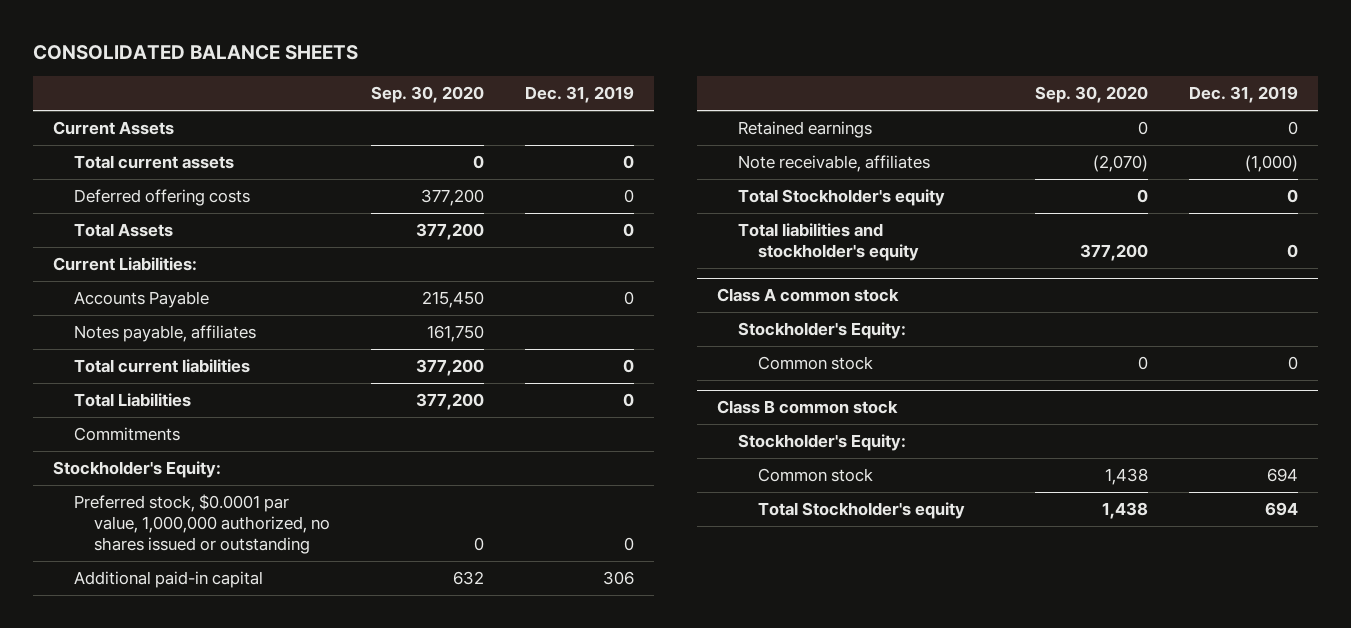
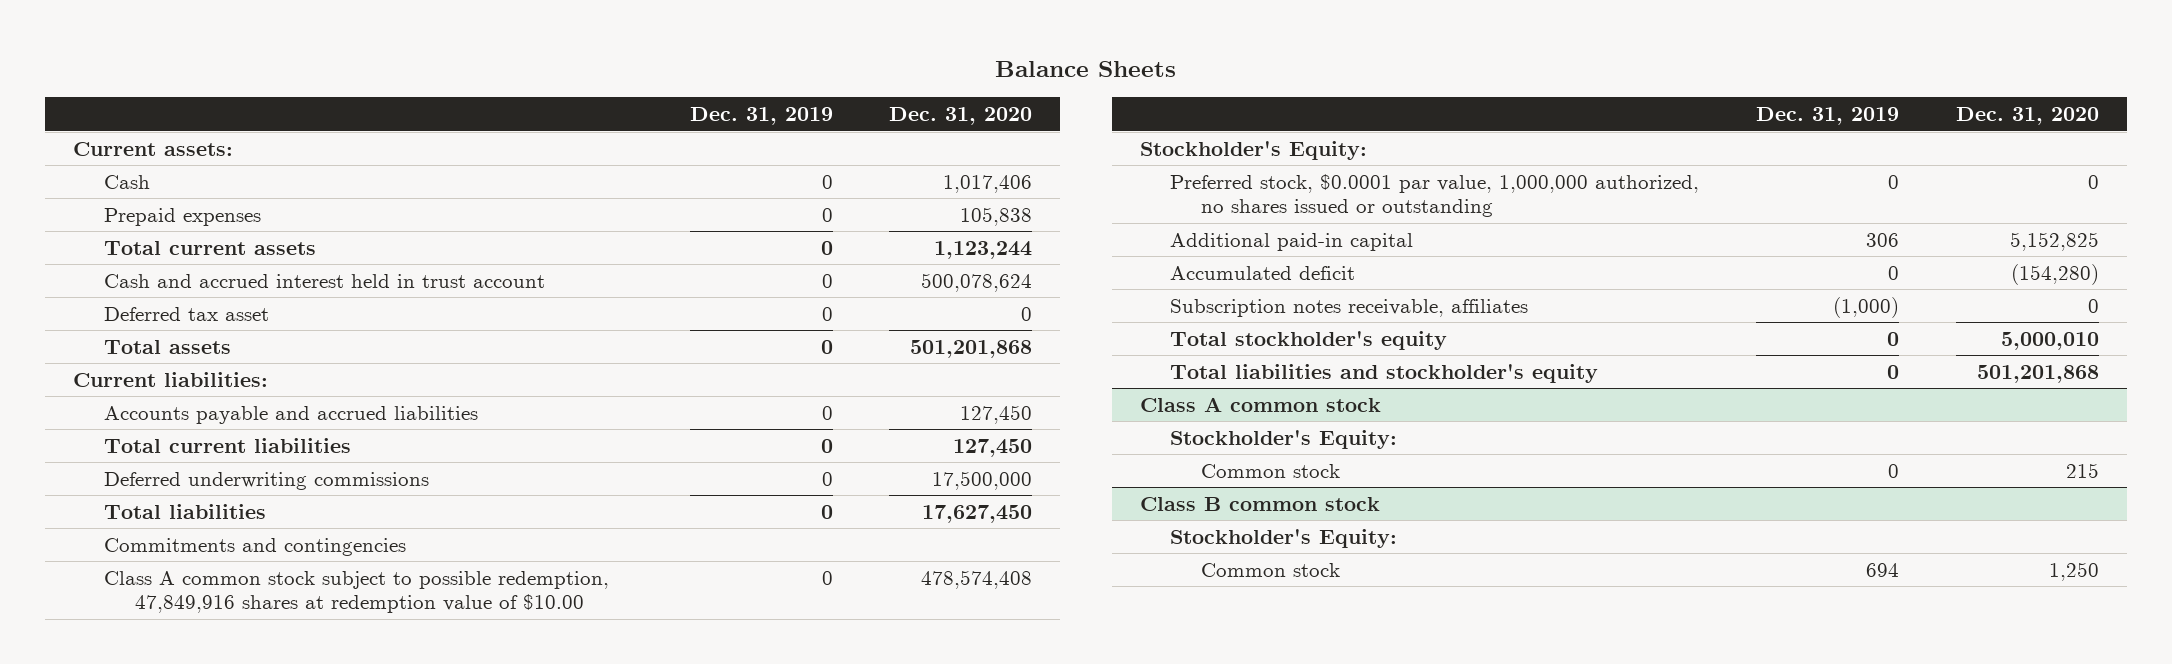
[32,45,358,61] CONSOLIDATED BALANCE SHEETS -> [994,60,1176,77] Balance Sheets
[370,86,484,104] Sep. 30, 2020 -> none
none -> [889,107,1033,126] Dec. 31, 2020
[53,120,175,135] Current Assets -> [73,141,234,156] Current assets:
none -> [103,174,150,189] Cash
none -> [103,207,261,226] Prepaid expenses
[73,188,250,206] Deferred offering costs -> none
[73,290,209,308] Accounts Payable -> none
[73,324,256,342] Notes payable, affiliates -> none
none -> [103,273,545,288] Cash and accrued interest held in trust account
none -> [103,306,269,321] Deferred tax asset
[73,222,173,237] Total Assets -> [103,339,231,354] Total assets
[53,256,198,271] Current Liabilities: -> [73,371,269,387] Current liabilities:
none -> [103,405,478,424] Accounts payable and accrued liabilities
none -> [103,471,429,490] Deferred underwriting commissions
[73,392,191,407] Total Liabilities -> [103,503,266,519] Total liabilities
[73,426,180,441] Commitments -> [103,537,406,556] Commitments and contingencies
none -> [103,570,609,614] Class A common stock subject to possible redemption, 47,849,916 shares at redemption value of $10.00
[737,120,872,138] Retained earnings -> [1170,265,1356,280] Accumulated deficit
[737,154,930,172] Note receivable, affiliates -> [1170,298,1529,317] Subscription notes receivable, affiliates
[737,188,945,206] Total Stockholder's equity -> [1170,330,1448,350] Total stockholder's equity
[758,501,966,519] Total Stockholder's equity -> none

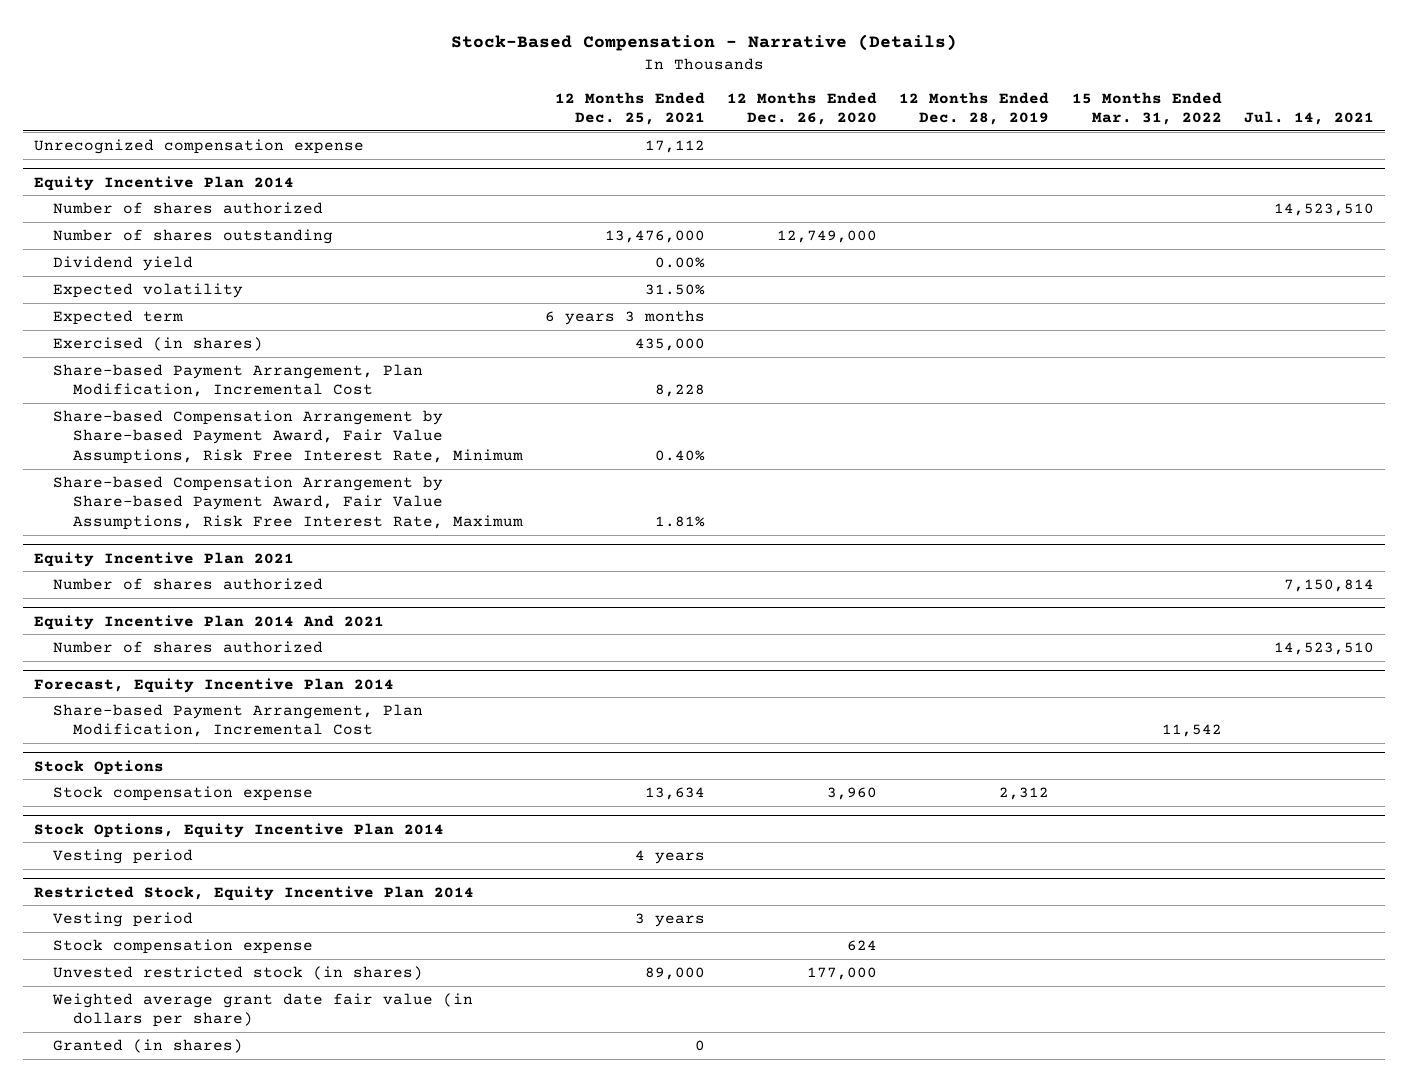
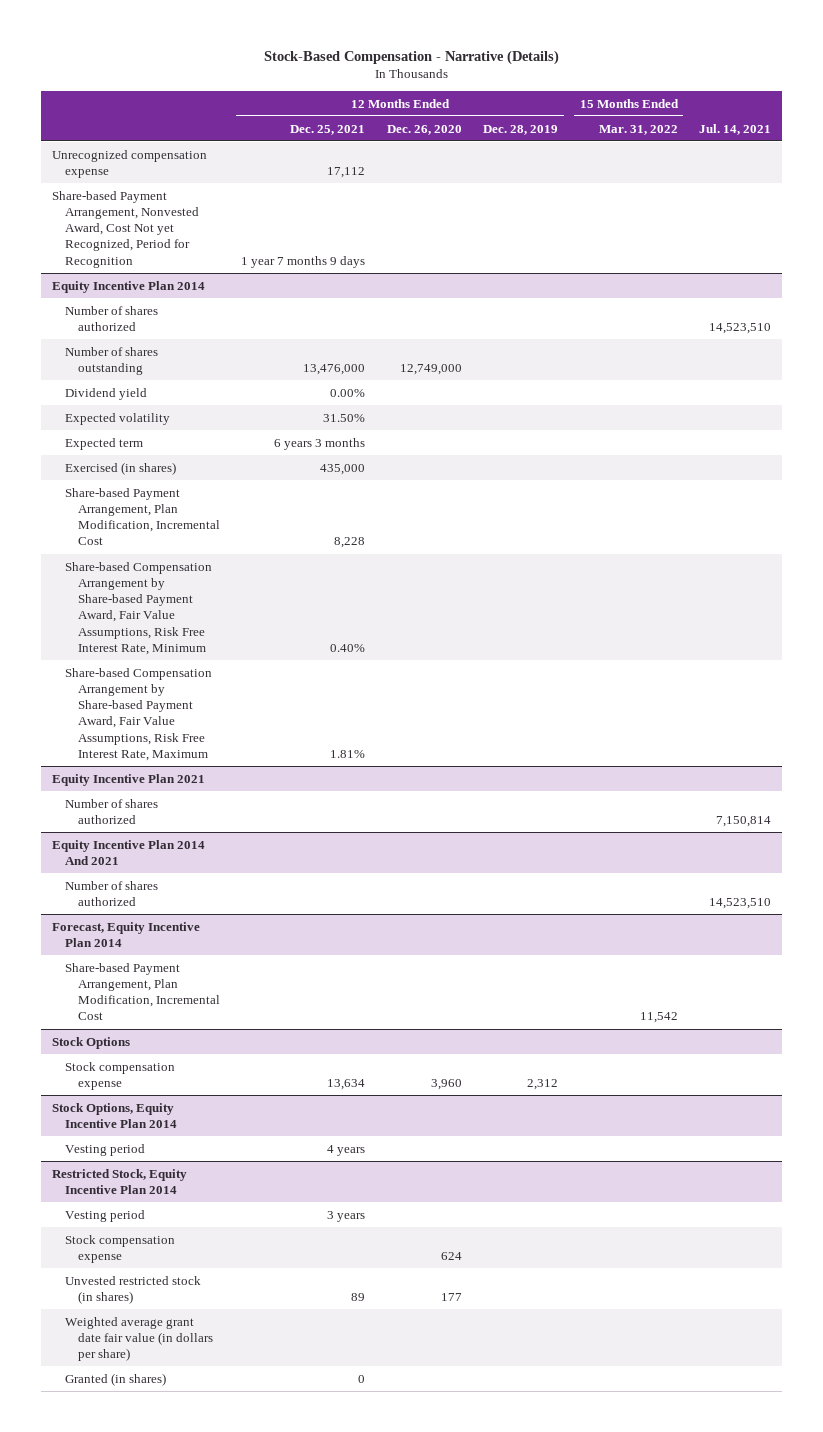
none -> [51,190,199,268] Share-based Payment Arrangement, Nonvested Award, Cost Not yet Recognized, Period for Recognition
[645,966,706,980] 89,000 -> [351,1292,366,1301] 89
[807,966,878,980] 177,000 -> [440,1292,462,1301] 177

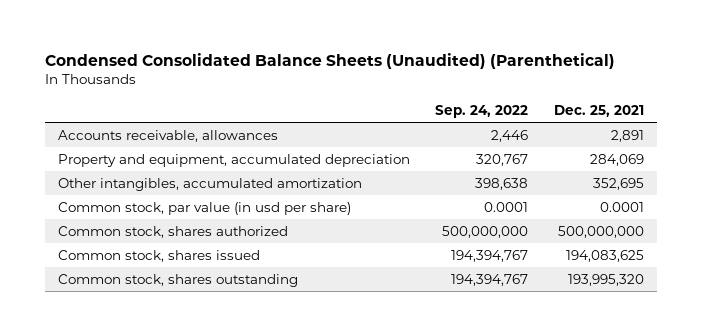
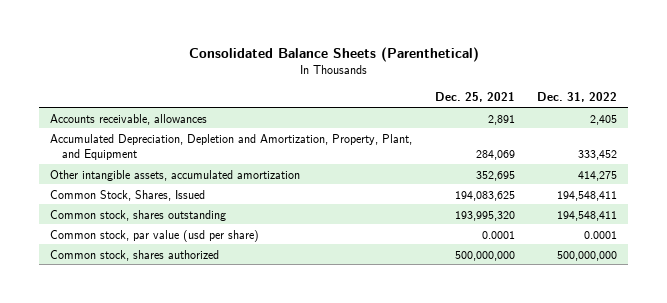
[44,52,615,69] Condensed Consolidated Balance Sheets (Unaudited) (Parenthetical) -> [188,46,479,62] Consolidated Balance Sheets (Parenthetical)
[435,104,529,118] Sep. 24, 2022 -> none
none -> [537,92,618,103] Dec. 31, 2022
[57,201,351,215] Common stock, par value (in usd per share) -> none
[57,153,410,167] Property and equipment, accumulated depreciation -> [50,133,413,161] Accumulated Depreciation, Depletion and Amortization, Property, Plant, and Equipment
[57,177,362,191] Other intangibles, accumulated amortization -> [50,169,301,181] Other intangible assets, accumulated amortization
[57,249,260,262] Common stock, shares issued -> [50,189,206,201] Common Stock, Shares, Issued
none -> [50,229,260,242] Common stock, par value (usd per share)
[57,225,288,238] Common stock, shares authorized -> [50,249,220,261] Common stock, shares authorized

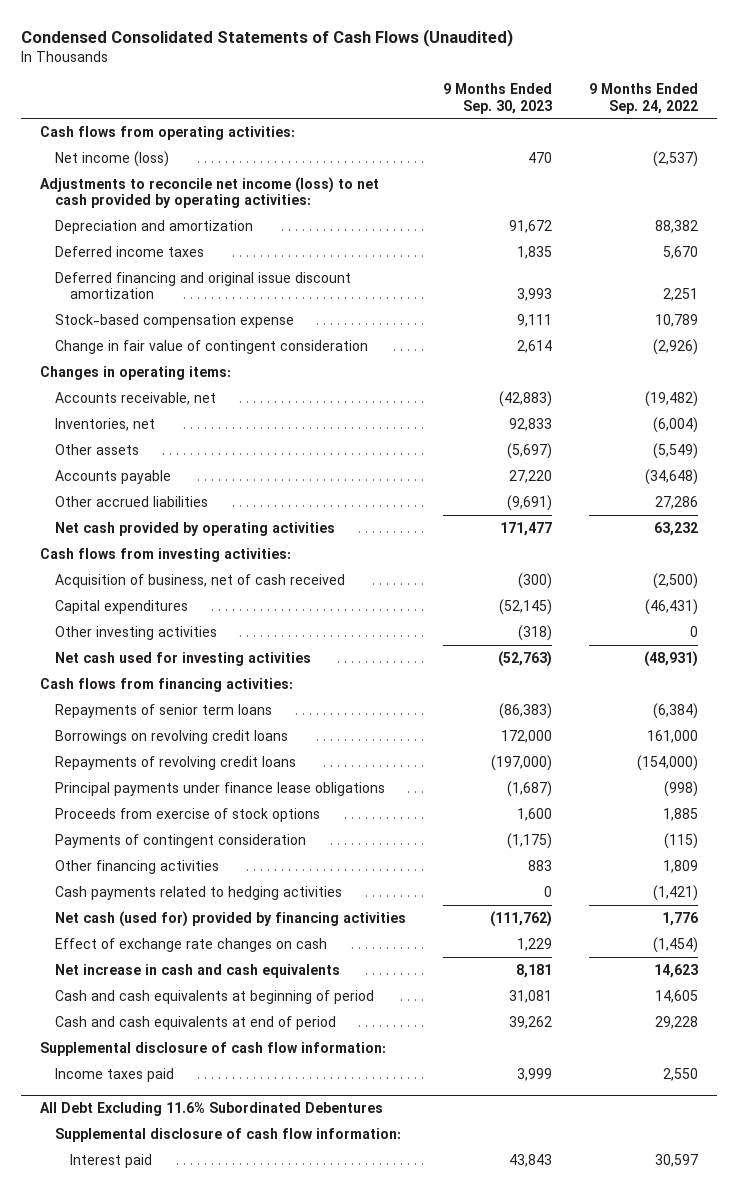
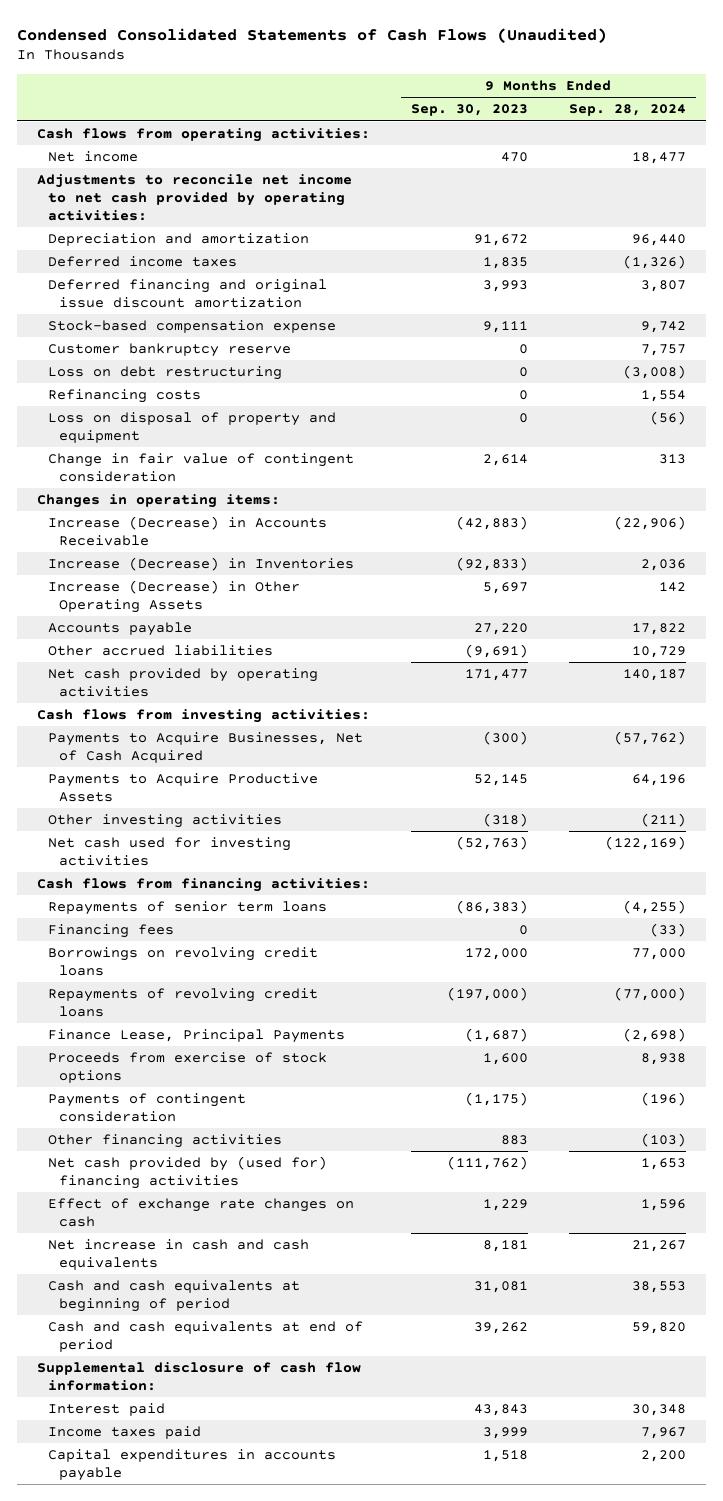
[589,83,699,114] 9 Months Ended Sep. 24, 2022 -> none
none -> [568,104,686,117] Sep. 28, 2024
[54,150,169,167] Net income (loss) -> [47,150,138,162] Net income
[39,176,379,209] Adjustments to reconcile net income (loss) to net cash provided by operating activities: -> [37,173,353,222] Adjustments to reconcile net income to net cash provided by operating activities:
none -> [47,342,291,357] Customer bankruptcy reserve
none -> [47,365,282,380] Loss on debt restructuring
none -> [47,388,201,403] Refinancing costs
none -> [47,411,336,444] Loss on disposal of property and equipment
[54,391,216,405] Accounts receivable, net -> [47,515,327,547] Increase (Decrease) in Accounts Receivable
[54,417,155,431] Inventories, net -> [47,556,354,571] Increase (Decrease) in Inventories
[508,417,552,431] 92,833 -> [455,556,528,571] (92,833)
[54,443,139,455] Other assets -> [47,579,300,614] Increase (Decrease) in Other Operating Assets
[506,442,552,459] (5,697) -> [482,581,528,594] 5,697
[54,599,188,614] Capital expenditures -> none
[54,573,345,588] Acquisition of business, net of cash received -> [47,731,363,764] Payments to Acquire Businesses, Net of Cash Acquired
none -> [47,772,318,803] Payments to Acquire Productive Assets
none -> [47,923,174,938] Financing fees
[54,781,385,796] Principal payments under finance lease obligations -> [47,1028,345,1043] Finance Lease, Principal Payments
[54,885,342,900] Cash payments related to hedging activities -> none
[54,910,406,927] Net cash (used for) provided by financing activities -> [47,1155,327,1190] Net cash provided by (used for) financing activities
[39,1102,383,1117] All Debt Excluding 11.6% Subordinated Debentures -> none
[54,1127,401,1142] Supplemental disclosure of cash flow information: -> none
[54,1067,174,1082] Income taxes paid -> [47,1425,201,1439] Income taxes paid
none -> [47,1448,336,1482] Capital expenditures in accounts payable

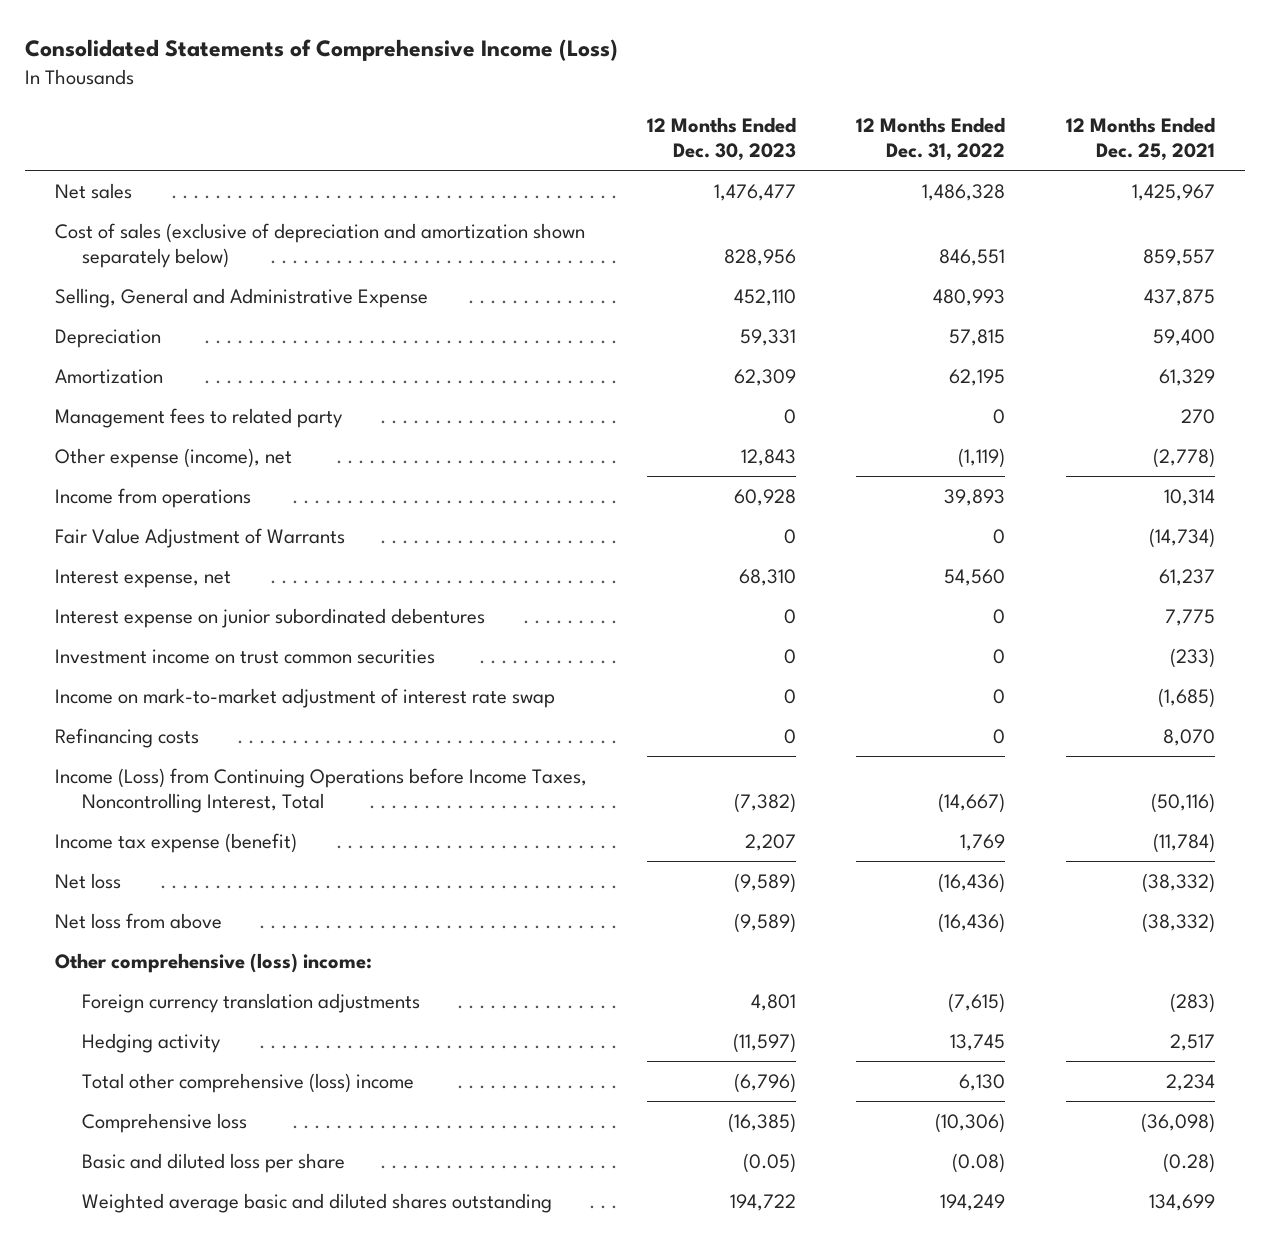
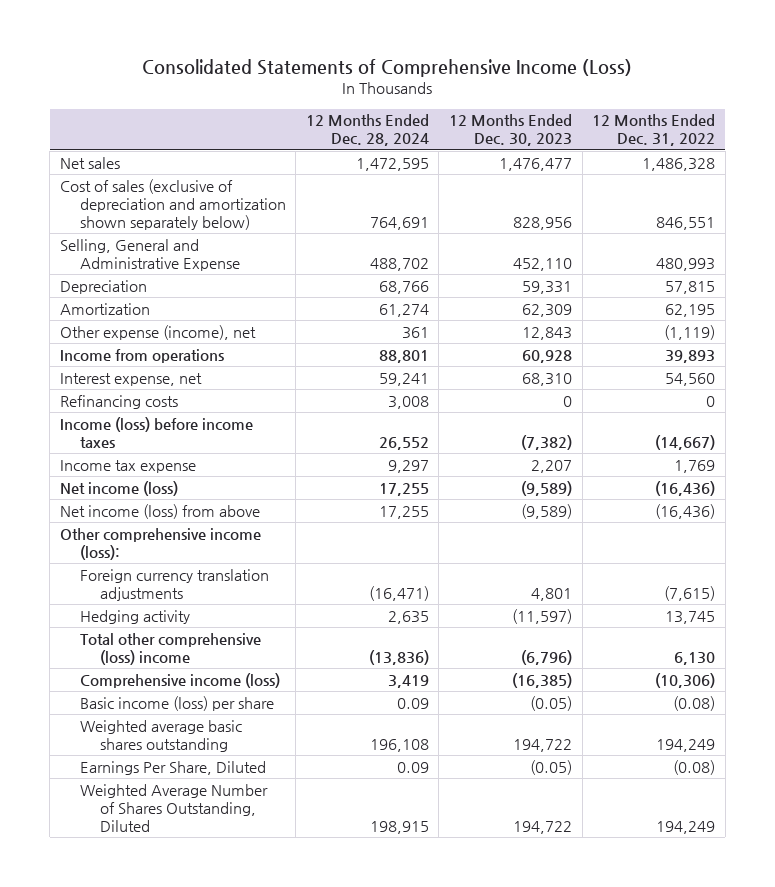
[1065,116,1215,161] 12 Months Ended Dec. 25, 2021 -> none
none -> [305,114,429,147] 12 Months Ended Dec. 28, 2024
[54,407,343,428] Management fees to related party -> none
[54,527,345,548] Fair Value Adjustment of Warrants -> none
[54,607,485,628] Interest expense on junior subordinated debentures -> none
[54,648,435,664] Investment income on trust common securities -> none
[54,687,555,708] Income on mark-to-market adjustment of interest rate swap -> none
[54,767,587,813] Income (Loss) from Continuing Operations before Income Taxes, Noncontrolling Interest, Total -> [59,416,253,448] Income (loss) before income taxes
[54,832,297,853] Income tax expense (benefit) -> [59,459,196,473] Income tax expense
[54,872,121,889] Net loss -> [59,480,178,496] Net income (loss)
[54,912,222,929] Net loss from above -> [59,503,260,519] Net income (loss) from above
[54,952,372,973] Other comprehensive (loss) income: -> [59,527,261,560] Other comprehensive income (loss):
[81,1112,247,1133] Comprehensive loss -> [79,672,280,688] Comprehensive income (loss)
[81,1152,345,1173] Basic and diluted loss per share -> [79,695,274,711] Basic income (loss) per share
[81,1192,552,1213] Weighted average basic and diluted shares outstanding -> [79,719,242,752] Weighted average basic shares outstanding
none -> [79,760,266,775] Earnings Per Share, Diluted
none -> [79,783,268,832] Weighted Average Number of Shares Outstanding, Diluted

